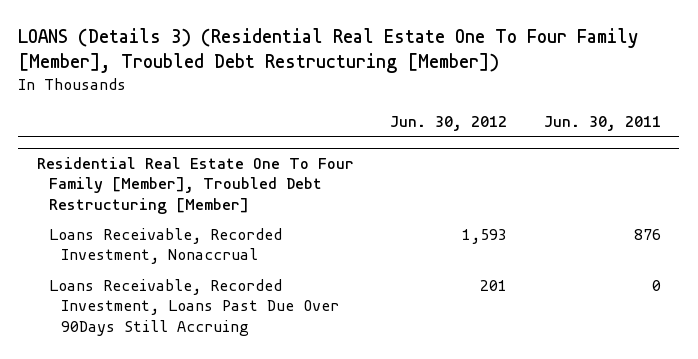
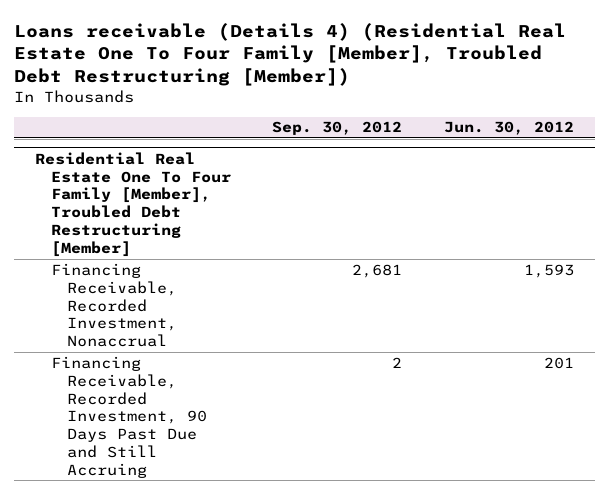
[18,28,639,74] LOANS (Details 3) (Residential Real Estate One To Four Family [Member], Troubled Debt Restructuring [Member]) -> [13,22,566,87] Loans receivable (Details 4) (Residential Real Estate One To Four Family [Member], Troubled Debt Restructuring [Member])
[544,115,662,131] Jun. 30, 2011 -> none
none -> [272,121,403,136] Sep. 30, 2012
[48,227,282,265] Loans Receivable, Recorded Investment, Nonaccrual -> [50,262,177,348] Financing Receivable, Recorded Investment, Nonaccrual
[48,278,340,336] Loans Receivable, Recorded Investment, Loans Past Due Over 90Days Still Accruing -> [50,355,207,478] Financing Receivable, Recorded Investment, 90 Days Past Due and Still Accruing

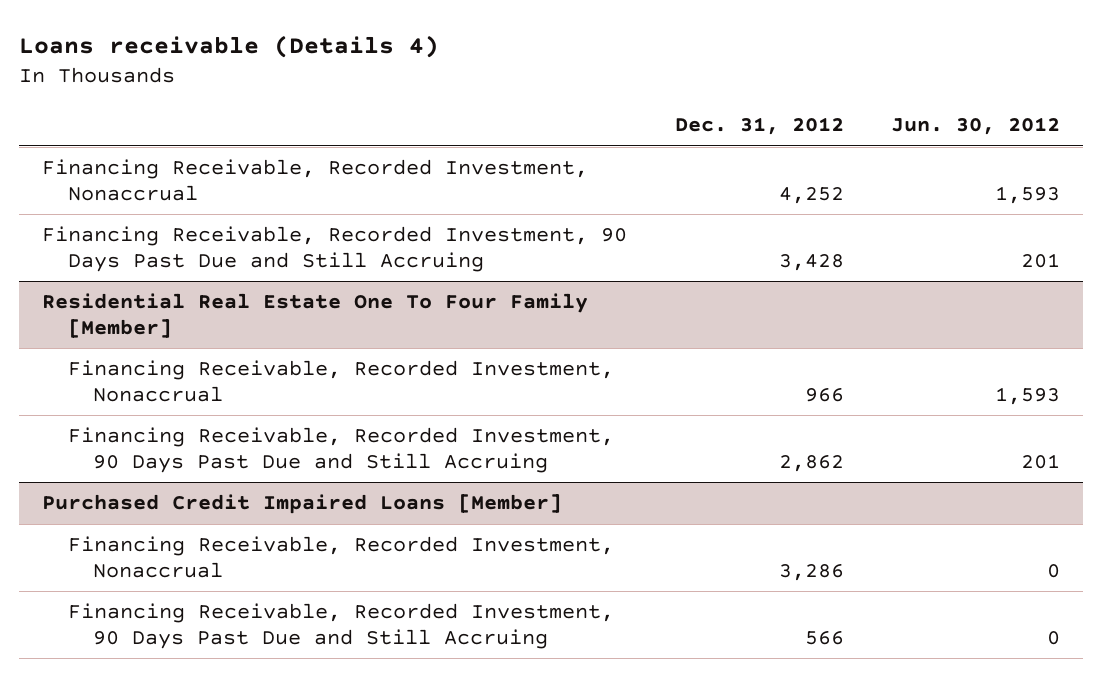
[13,22,566,87] Loans receivable (Details 4) (Residential Real Estate One To Four Family [Member], Troubled Debt Restructuring [Member]) -> [18,34,439,58] Loans receivable (Details 4)
[272,121,403,136] Sep. 30, 2012 -> none
none -> [674,117,844,136] Dec. 31, 2012
[34,151,231,257] Residential Real Estate One To Four Family [Member], Troubled Debt Restructuring [Member] -> none
none -> [42,293,589,338] Residential Real Estate One To Four Family [Member]
none -> [67,360,614,402] Financing Receivable, Recorded Investment, Nonaccrual
none -> [67,427,614,473] Financing Receivable, Recorded Investment, 90 Days Past Due and Still Accruing
none -> [42,494,563,515] Purchased Credit Impaired Loans [Member]
none -> [67,536,614,578] Financing Receivable, Recorded Investment, Nonaccrual
none -> [67,603,614,649] Financing Receivable, Recorded Investment, 90 Days Past Due and Still Accruing

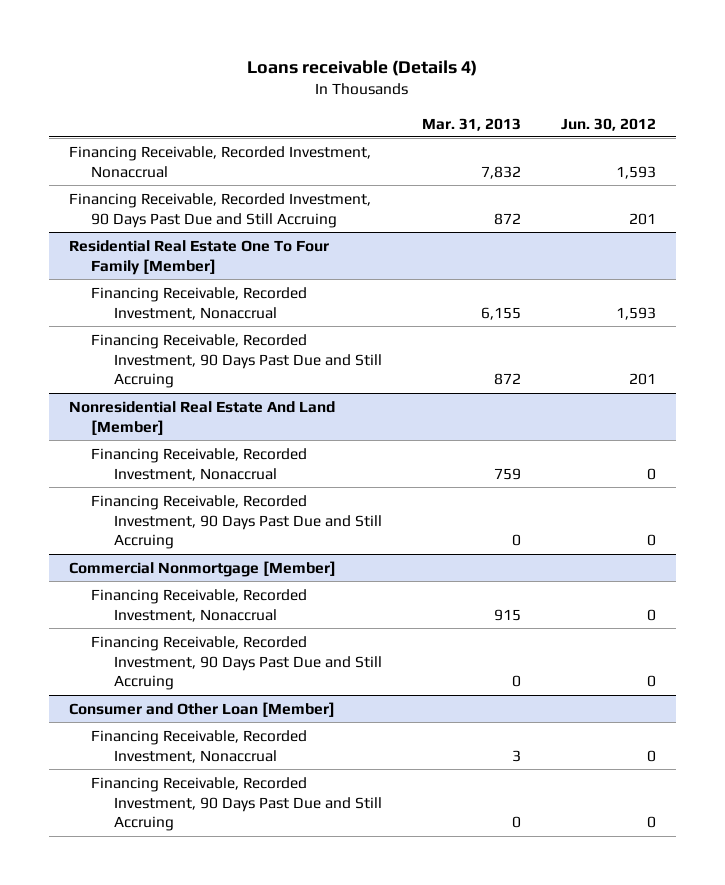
[674,117,844,136] Dec. 31, 2012 -> none
none -> [421,117,521,131] Mar. 31, 2013
[42,494,563,515] Purchased Credit Impaired Loans [Member] -> none
none -> [69,400,336,435] Nonresidential Real Estate And Land [Member]
none -> [69,560,337,577] Commercial Nonmortgage [Member]
none -> [91,588,308,622] Financing Receivable, Recorded Investment, Nonaccrual
none -> [91,635,382,691] Financing Receivable, Recorded Investment, 90 Days Past Due and Still Accruing
none -> [69,701,336,717] Consumer and Other Loan [Member]
none -> [91,729,308,763] Financing Receivable, Recorded Investment, Nonaccrual
none -> [91,776,382,832] Financing Receivable, Recorded Investment, 90 Days Past Due and Still Accruing

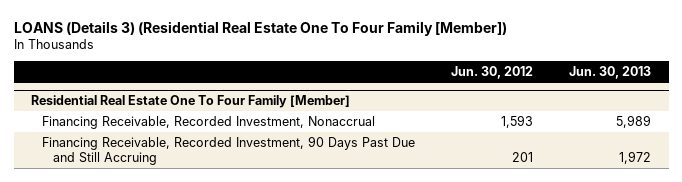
[247,60,478,77] Loans receivable (Details 4) -> [13,20,507,36] LOANS (Details 3) (Residential Real Estate One To Four Family [Member])
[421,117,521,131] Mar. 31, 2013 -> none
none -> [568,66,651,80] Jun. 30, 2013
[69,145,372,178] Financing Receivable, Recorded Investment, Nonaccrual -> none
[69,192,372,228] Financing Receivable, Recorded Investment, 90 Days Past Due and Still Accruing -> none
[69,400,336,435] Nonresidential Real Estate And Land [Member] -> none
[91,447,308,481] Financing Receivable, Recorded Investment, Nonaccrual -> none
[91,494,382,550] Financing Receivable, Recorded Investment, 90 Days Past Due and Still Accruing -> none
[69,560,337,577] Commercial Nonmortgage [Member] -> none
[91,588,308,622] Financing Receivable, Recorded Investment, Nonaccrual -> none
[91,635,382,691] Financing Receivable, Recorded Investment, 90 Days Past Due and Still Accruing -> none
[69,701,336,717] Consumer and Other Loan [Member] -> none
[91,729,308,763] Financing Receivable, Recorded Investment, Nonaccrual -> none
[91,776,382,832] Financing Receivable, Recorded Investment, 90 Days Past Due and Still Accruing -> none

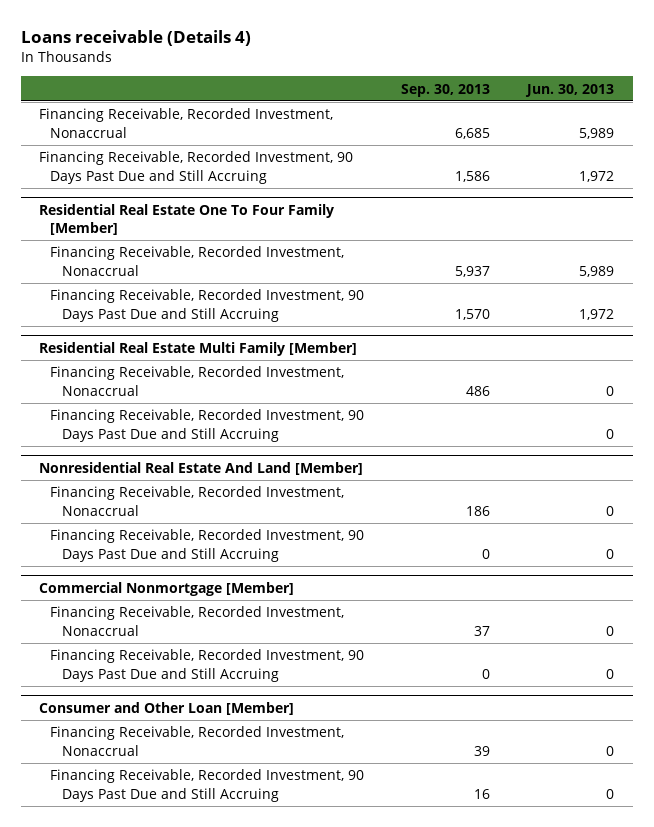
[13,20,507,36] LOANS (Details 3) (Residential Real Estate One To Four Family [Member]) -> [20,29,251,46] Loans receivable (Details 4)
[451,66,534,80] Jun. 30, 2012 -> none
none -> [401,83,491,97] Sep. 30, 2013
none -> [39,108,334,138] Financing Receivable, Recorded Investment, Nonaccrual
none -> [39,151,354,184] Financing Receivable, Recorded Investment, 90 Days Past Due and Still Accruing
none -> [39,341,358,356] Residential Real Estate Multi Family [Member]
none -> [50,366,345,396] Financing Receivable, Recorded Investment, Nonaccrual
none -> [50,409,365,442] Financing Receivable, Recorded Investment, 90 Days Past Due and Still Accruing
none -> [39,461,364,475] Nonresidential Real Estate And Land [Member]
none -> [50,486,345,516] Financing Receivable, Recorded Investment, Nonaccrual
none -> [50,529,365,562] Financing Receivable, Recorded Investment, 90 Days Past Due and Still Accruing
none -> [39,581,295,596] Commercial Nonmortgage [Member]
none -> [50,606,345,636] Financing Receivable, Recorded Investment, Nonaccrual
none -> [50,649,365,682] Financing Receivable, Recorded Investment, 90 Days Past Due and Still Accruing
none -> [39,701,295,715] Consumer and Other Loan [Member]
none -> [50,726,345,756] Financing Receivable, Recorded Investment, Nonaccrual
none -> [50,769,365,802] Financing Receivable, Recorded Investment, 90 Days Past Due and Still Accruing

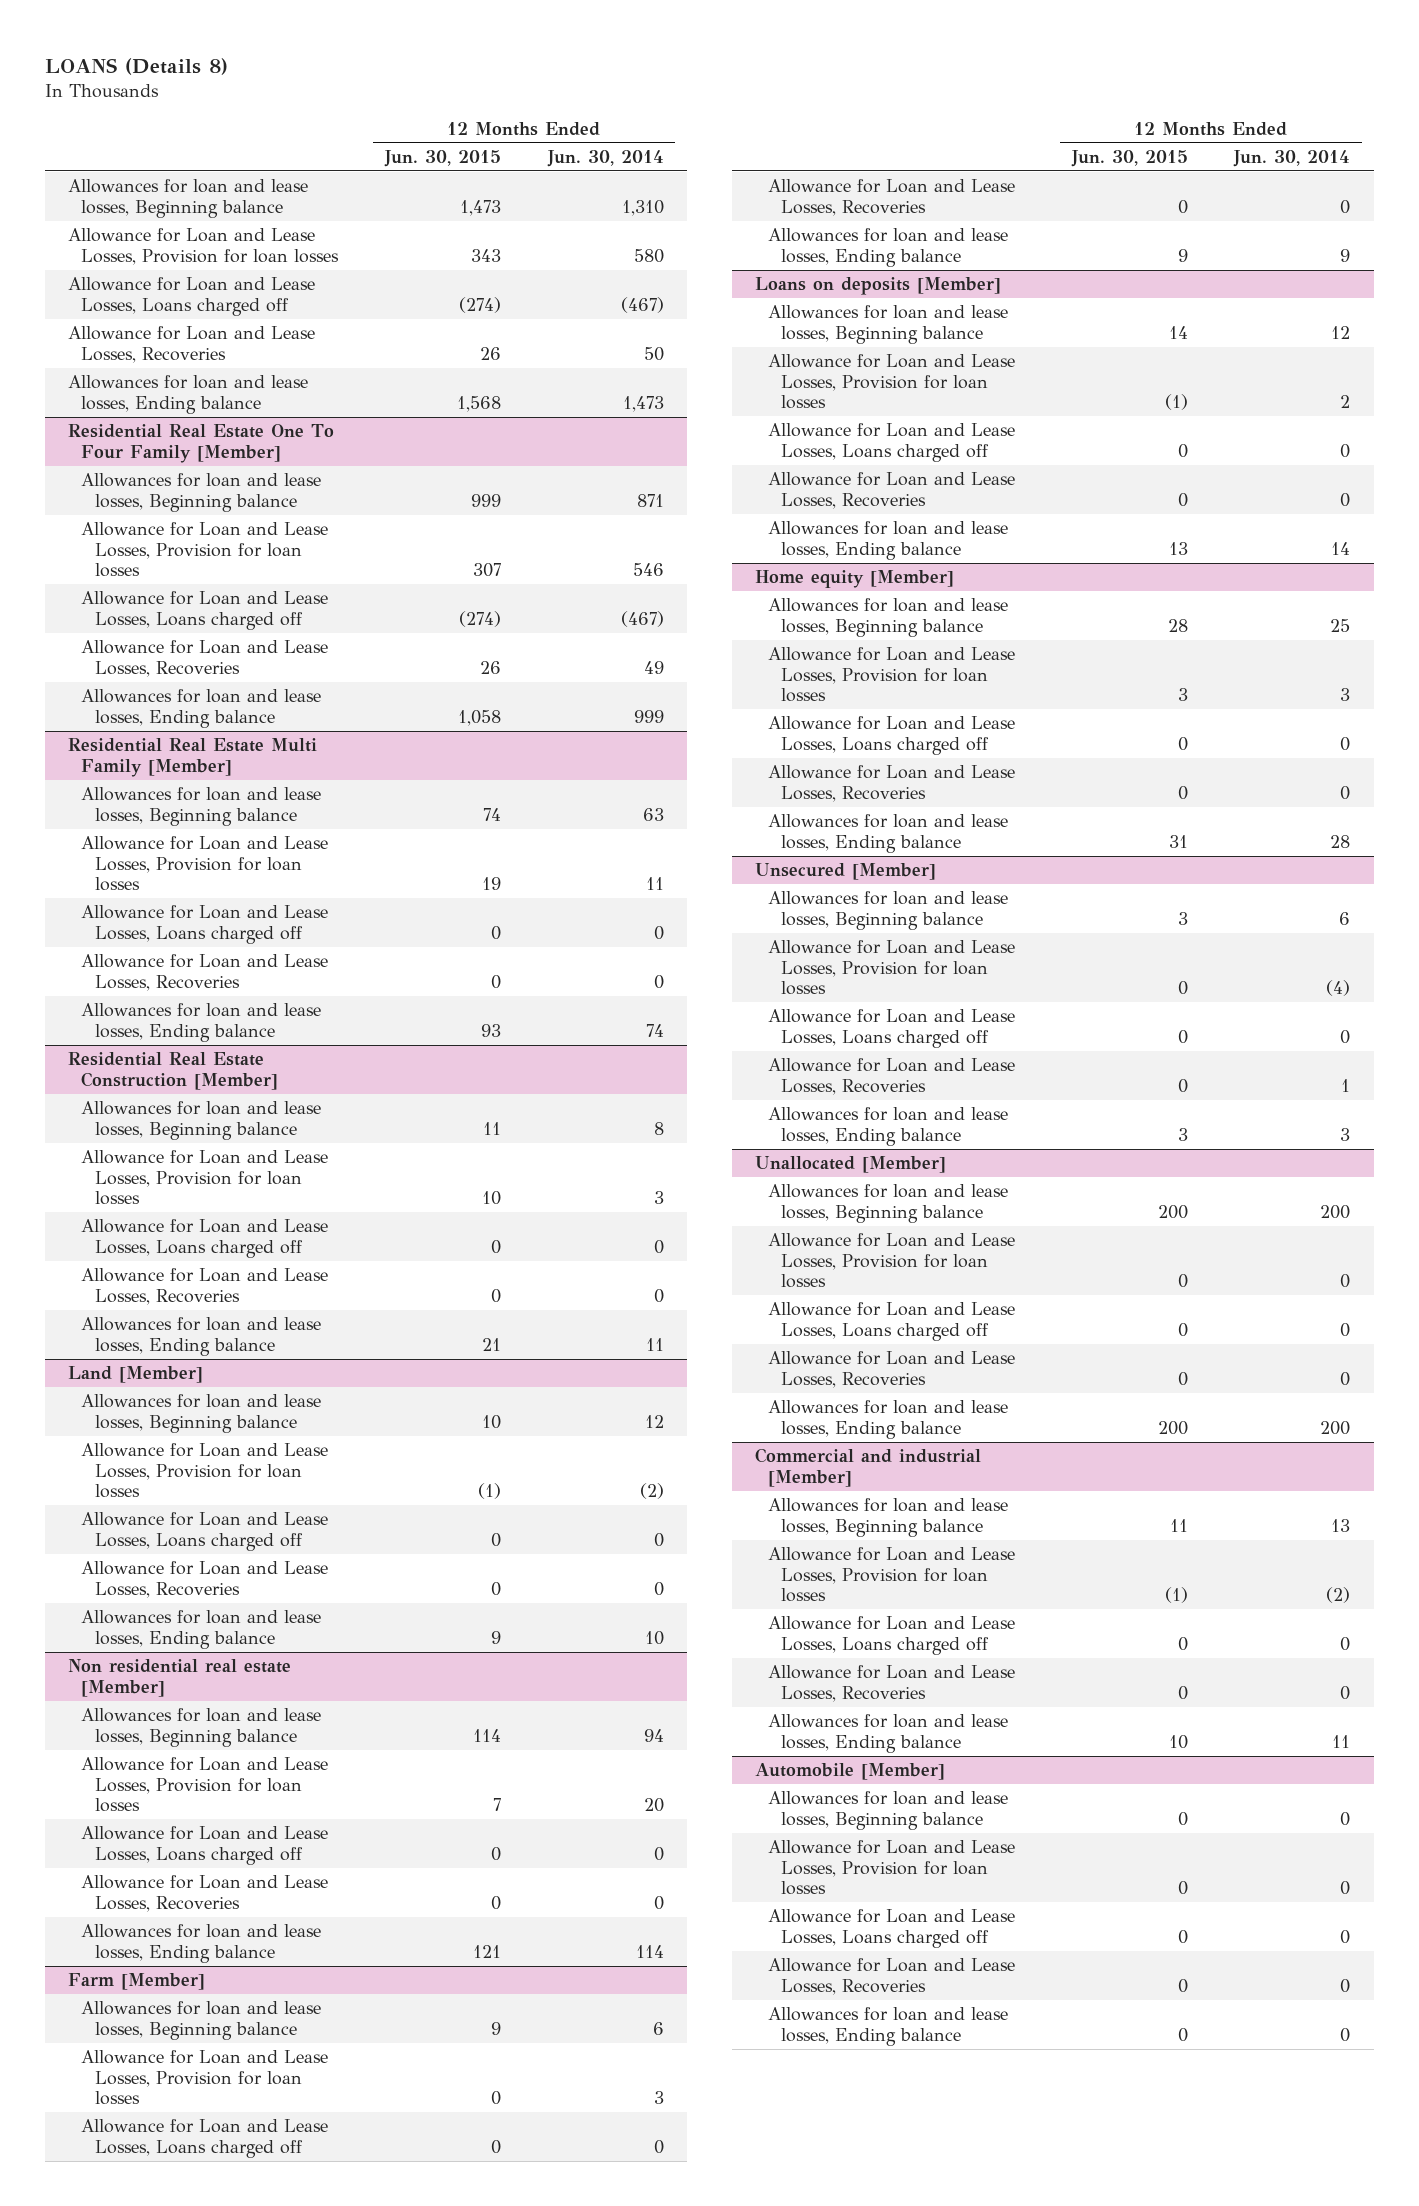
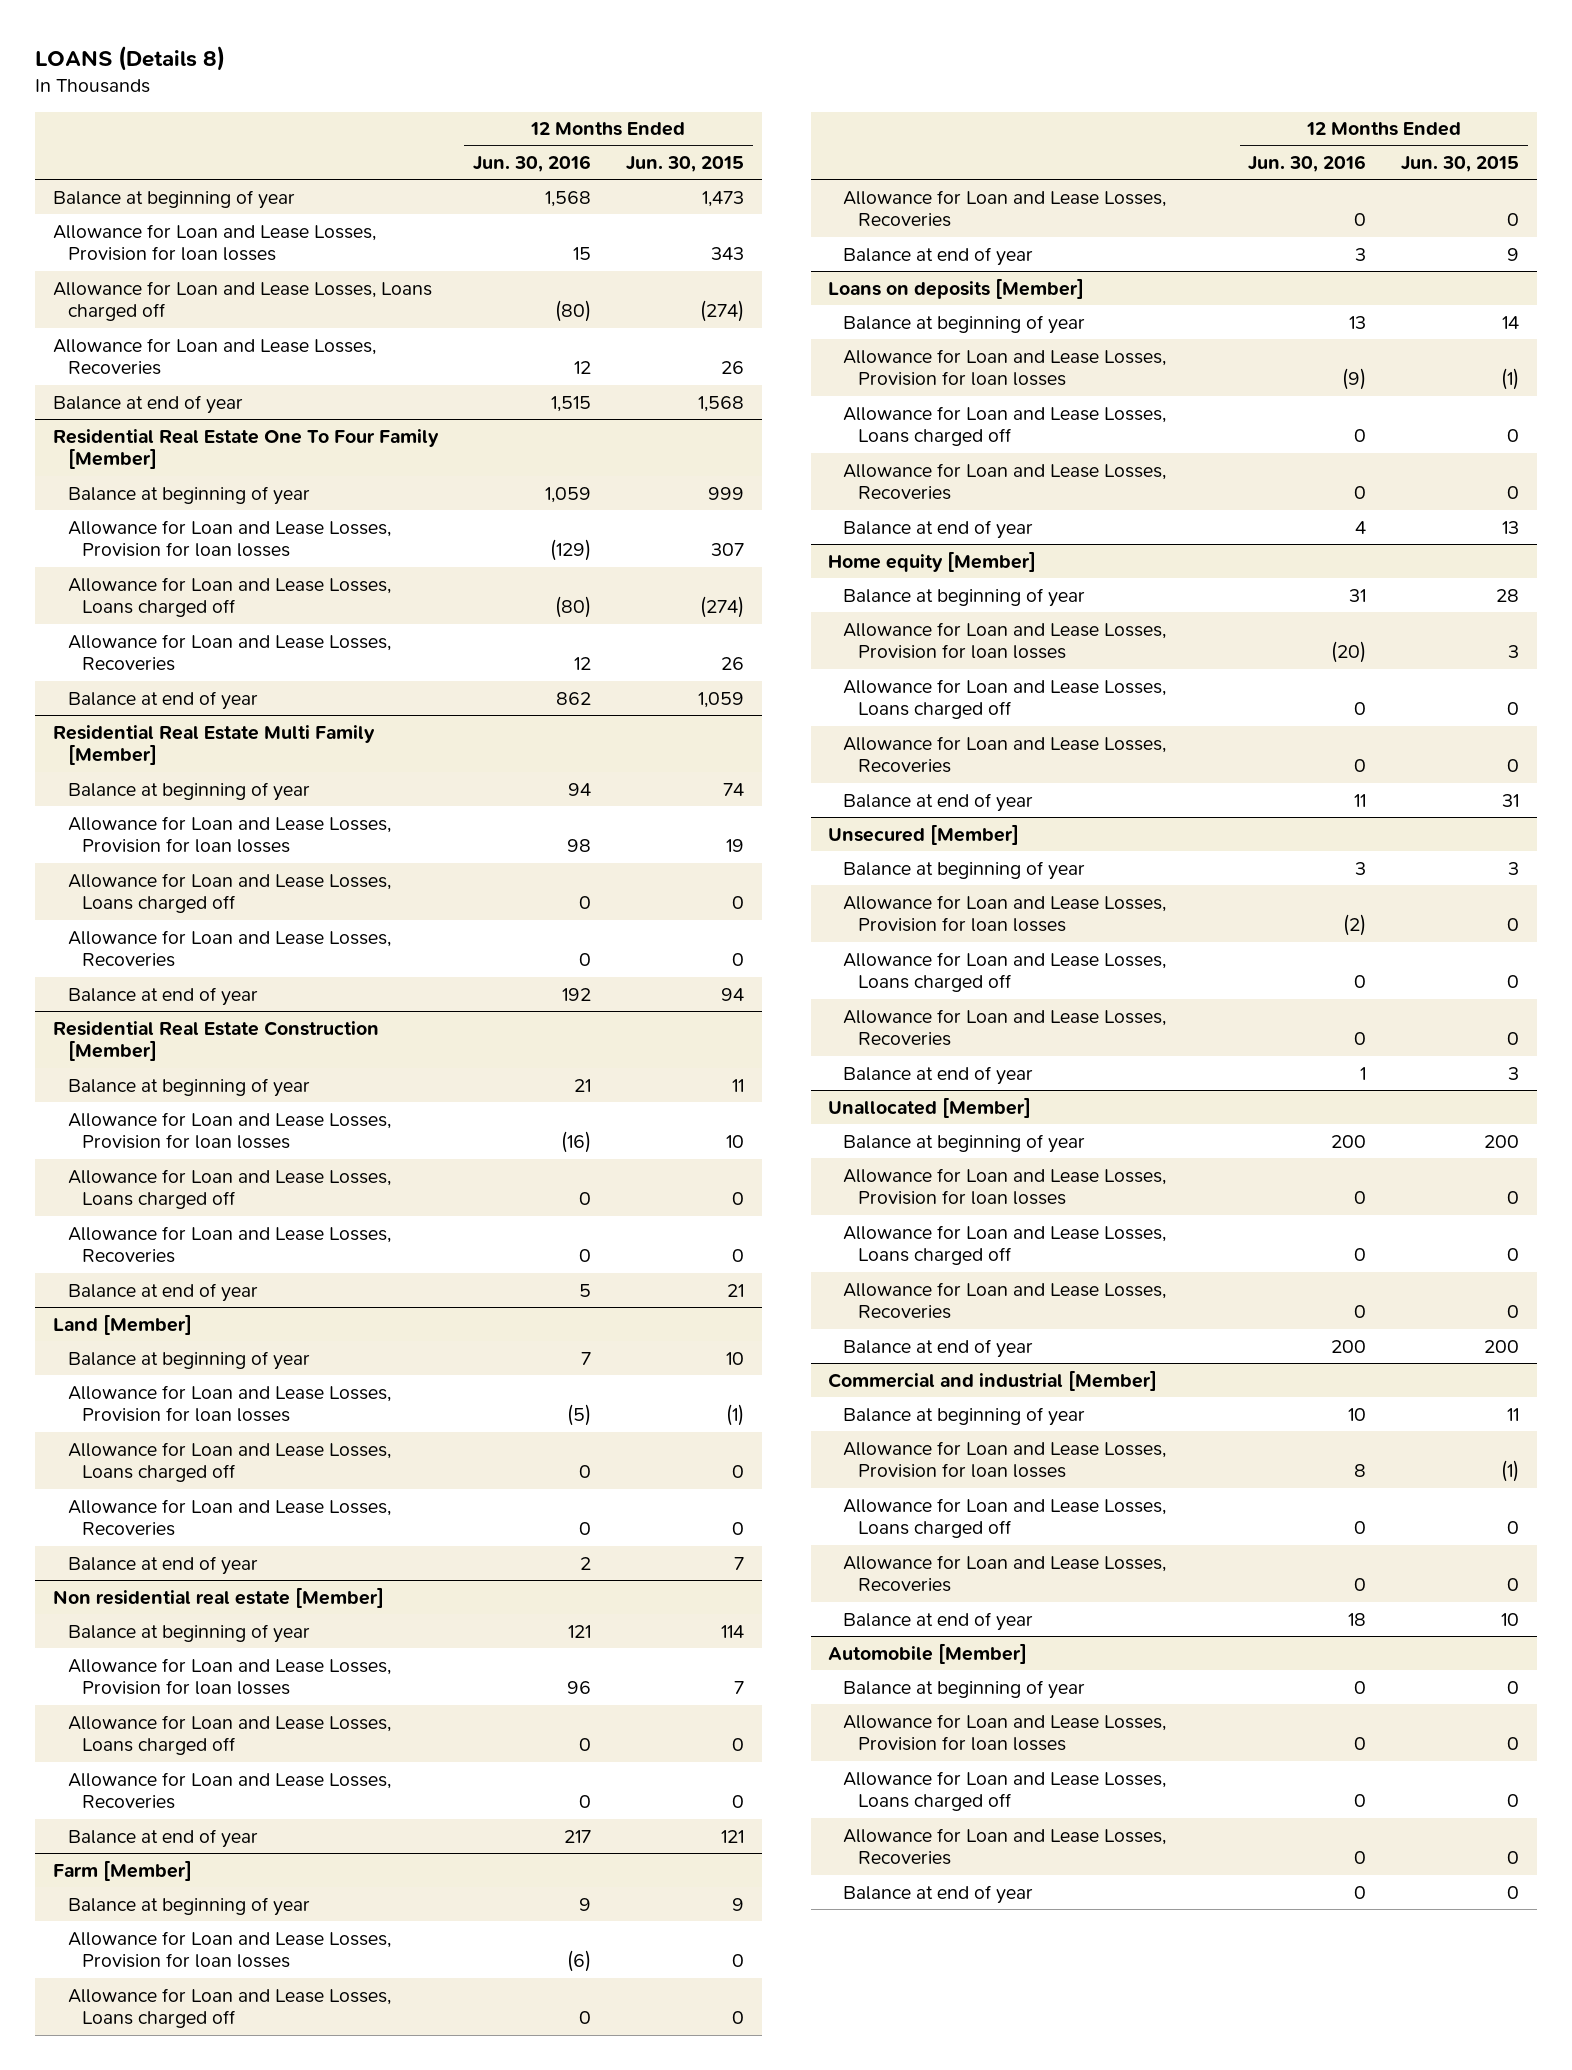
[546,149,664,167] Jun. 30, 2014 -> none
none -> [472,155,591,173] Jun. 30, 2016
[68,179,309,218] Allowances for loan and lease losses, Beginning balance -> [52,189,295,209] Balance at beginning of year
[68,375,309,414] Allowances for loan and lease losses, Ending balance -> [52,394,243,414] Balance at end of year
[81,473,322,512] Allowances for loan and lease losses, Beginning balance -> [67,485,310,505] Balance at beginning of year
[81,689,322,728] Allowances for loan and lease losses, Ending balance -> none
none -> [67,690,258,710] Balance at end of year
[81,787,322,826] Allowances for loan and lease losses, Beginning balance -> [67,781,310,801] Balance at beginning of year
[81,1003,322,1042] Allowances for loan and lease losses, Ending balance -> none
none -> [67,986,258,1006] Balance at end of year
[81,1101,322,1140] Allowances for loan and lease losses, Beginning balance -> [67,1077,310,1097] Balance at beginning of year
[81,1317,322,1356] Allowances for loan and lease losses, Ending balance -> [67,1282,258,1302] Balance at end of year
[81,1394,322,1433] Allowances for loan and lease losses, Beginning balance -> [67,1350,310,1370] Balance at beginning of year
[81,1610,322,1649] Allowances for loan and lease losses, Ending balance -> none
none -> [67,1555,258,1575] Balance at end of year
[81,1708,322,1747] Allowances for loan and lease losses, Beginning balance -> [67,1623,310,1643] Balance at beginning of year
[81,1924,322,1963] Allowances for loan and lease losses, Ending balance -> [67,1828,258,1848] Balance at end of year
[81,2001,322,2040] Allowances for loan and lease losses, Beginning balance -> [67,1896,310,1916] Balance at beginning of year
[768,228,1009,267] Allowances for loan and lease losses, Ending balance -> [843,246,1034,266] Balance at end of year
[768,305,1009,344] Allowances for loan and lease losses, Beginning balance -> [843,314,1086,334] Balance at beginning of year
[768,521,1009,560] Allowances for loan and lease losses, Ending balance -> [843,519,1034,539] Balance at end of year
[768,598,1009,637] Allowances for loan and lease losses, Beginning balance -> [843,587,1086,607] Balance at beginning of year
[768,814,1009,853] Allowances for loan and lease losses, Ending balance -> [843,792,1034,812] Balance at end of year
[768,891,1009,930] Allowances for loan and lease losses, Beginning balance -> [843,860,1086,880] Balance at beginning of year
[768,1107,1009,1146] Allowances for loan and lease losses, Ending balance -> [843,1065,1034,1085] Balance at end of year
[768,1184,1009,1223] Allowances for loan and lease losses, Beginning balance -> [843,1133,1086,1153] Balance at beginning of year
[768,1400,1009,1439] Allowances for loan and lease losses, Ending balance -> [843,1338,1034,1358] Balance at end of year
[768,1498,1009,1537] Allowances for loan and lease losses, Beginning balance -> [843,1406,1086,1426] Balance at beginning of year
[768,1714,1009,1753] Allowances for loan and lease losses, Ending balance -> [843,1611,1034,1631] Balance at end of year
[768,1791,1009,1830] Allowances for loan and lease losses, Beginning balance -> [843,1679,1086,1699] Balance at beginning of year
[768,2007,1009,2046] Allowances for loan and lease losses, Ending balance -> [843,1884,1034,1904] Balance at end of year

